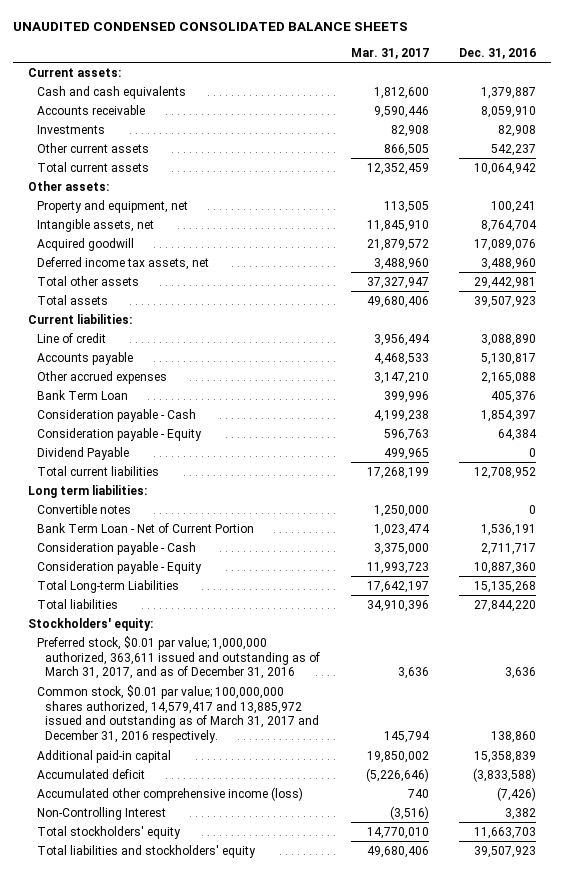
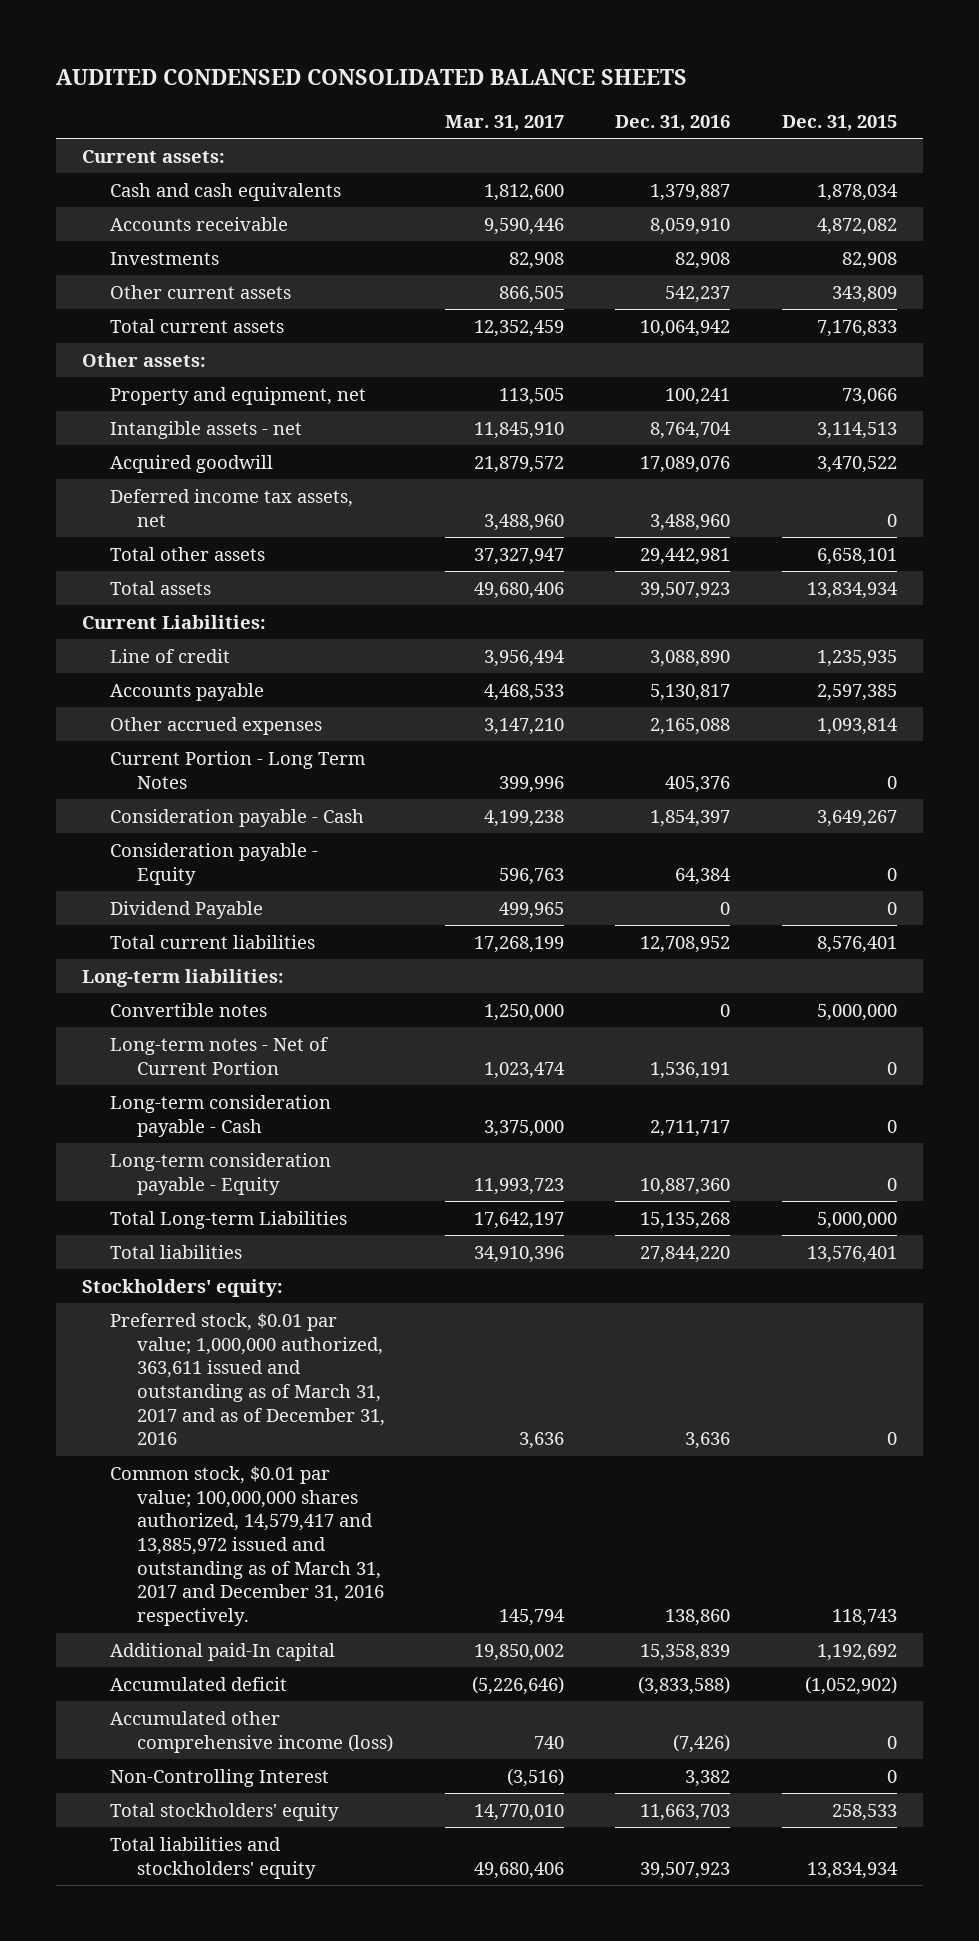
[12,22,408,32] UNAUDITED CONDENSED CONSOLIDATED BALANCE SHEETS -> [56,69,688,86] AUDITED CONDENSED CONSOLIDATED BALANCE SHEETS
none -> [781,114,897,131] Dec. 31, 2015
[36,218,154,232] Intangible assets, net -> [109,420,302,439] Intangible assets - net
[28,313,133,324] Current liabilities: -> [82,614,267,629] Current Liabilities:
[36,389,128,400] Bank Term Loan -> [109,750,365,789] Current Portion - Long Term Notes
[28,484,148,498] Long term liabilities: -> [82,968,285,987] Long-term liabilities:
[36,522,254,533] Bank Term Loan - Net of Current Portion -> [109,1036,329,1075] Long-term notes - Net of Current Portion
[36,541,196,555] Consideration payable - Cash -> [109,1094,331,1137] Long-term consideration payable - Cash
[36,560,202,574] Consideration payable - Equity -> [109,1152,331,1195] Long-term consideration payable - Equity
[36,635,321,680] Preferred stock, $0.01 par value; 1,000,000 authorized, 363,611 issued and outstanding as of March 31, 2017, and as of December 31, 2016 -> [109,1312,385,1446] Preferred stock, $0.01 par value; 1,000,000 authorized, 363,611 issued and outstanding as of March 31, 2017 and as of December 31, 2016
[36,749,171,763] Additional paid-in capital -> [109,1642,335,1661] Additional paid-In capital

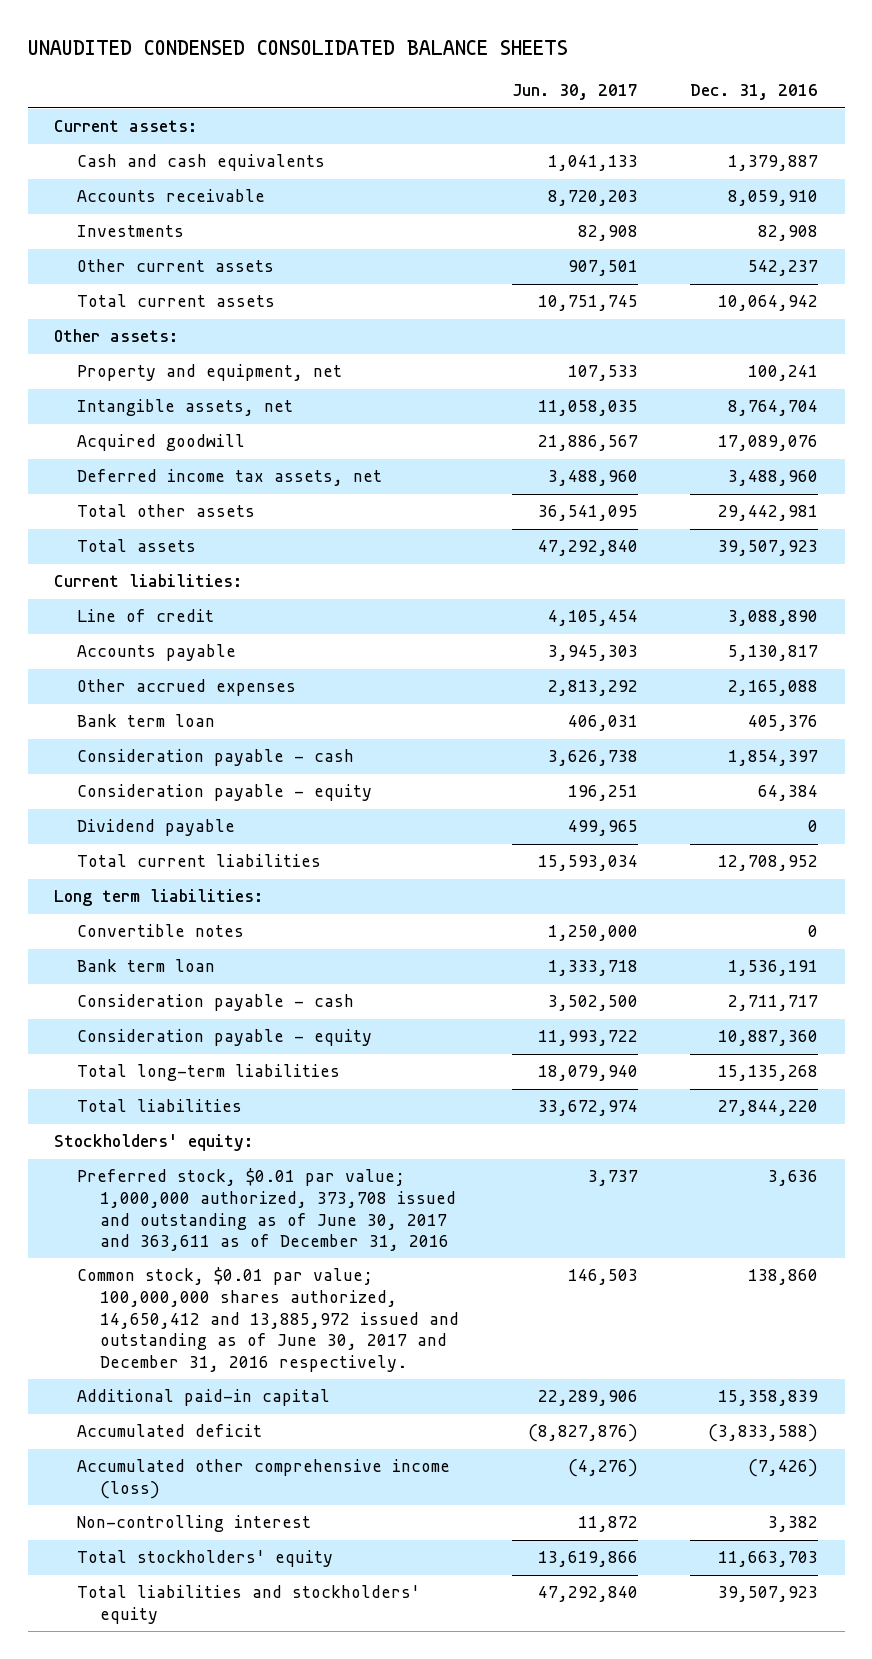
[56,69,688,86] AUDITED CONDENSED CONSOLIDATED BALANCE SHEETS -> [27,40,568,56] UNAUDITED CONDENSED CONSOLIDATED BALANCE SHEETS
[444,114,564,131] Mar. 31, 2017 -> none
[781,114,897,131] Dec. 31, 2015 -> none
none -> [511,84,638,101] Jun. 30, 2017
[109,420,302,439] Intangible assets - net -> [77,399,294,417] Intangible assets, net
[82,614,267,629] Current Liabilities: -> [54,574,243,588] Current liabilities:
[109,750,365,789] Current Portion - Long Term Notes -> [77,714,216,728] Bank term loan
[109,808,364,827] Consideration payable - Cash -> [77,749,355,767] Consideration payable - cash
[109,842,318,885] Consideration payable - Equity -> [77,784,373,802] Consideration payable - equity
[109,900,263,919] Dividend Payable -> [77,819,236,837] Dividend payable
[82,968,285,987] Long-term liabilities: -> [54,889,264,907] Long term liabilities:
[109,1036,329,1075] Long-term notes - Net of Current Portion -> [77,959,216,973] Bank term loan
[109,1094,331,1137] Long-term consideration payable - Cash -> [77,994,355,1012] Consideration payable - cash
[109,1152,331,1195] Long-term consideration payable - Equity -> [77,1029,373,1047] Consideration payable - equity
[109,1210,347,1229] Total Long-term Liabilities -> [77,1064,341,1082] Total long-term liabilities
[109,1312,385,1446] Preferred stock, $0.01 par value; 1,000,000 authorized, 363,611 issued and outstanding as of March 31, 2017 and as of December 31, 2016 -> [77,1168,456,1252] Preferred stock, $0.01 par value; 1,000,000 authorized, 373,708 issued and outstanding as of June 30, 2017 and 363,611 as of December 31, 2016
[109,1465,384,1627] Common stock, $0.01 par value; 100,000,000 shares authorized, 14,579,417 and 13,885,972 issued and outstanding as of March 31, 2017 and December 31, 2016 respectively. -> [77,1267,459,1372] Common stock, $0.01 par value; 100,000,000 shares authorized, 14,650,412 and 13,885,972 issued and outstanding as of June 30, 2017 and December 31, 2016 respectively.
[109,1642,335,1661] Additional paid-In capital -> [77,1389,331,1407] Additional paid-in capital
[109,1768,329,1787] Non-Controlling Interest -> [77,1515,312,1533] Non-controlling interest

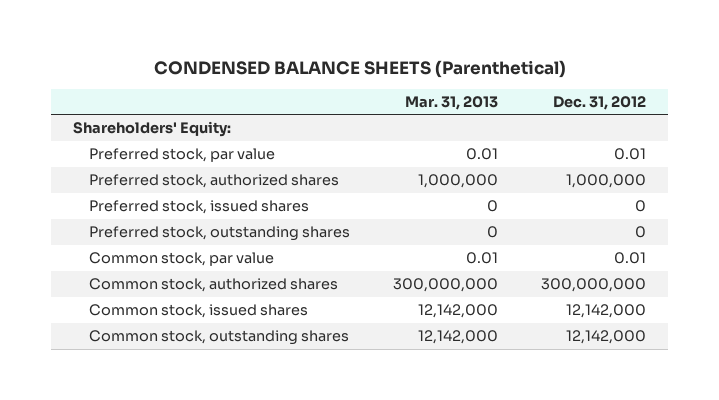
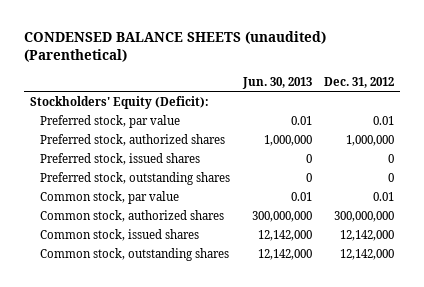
[153,60,566,79] CONDENSED BALANCE SHEETS (Parenthetical) -> [24,31,327,63] CONDENSED BALANCE SHEETS (unaudited) (Parenthetical)
[405,95,499,110] Mar. 31, 2013 -> none
none -> [241,77,312,90] Jun. 30, 2013
[72,121,231,138] Shareholders' Equity: -> [30,95,210,109] Stockholders' Equity (Deficit):

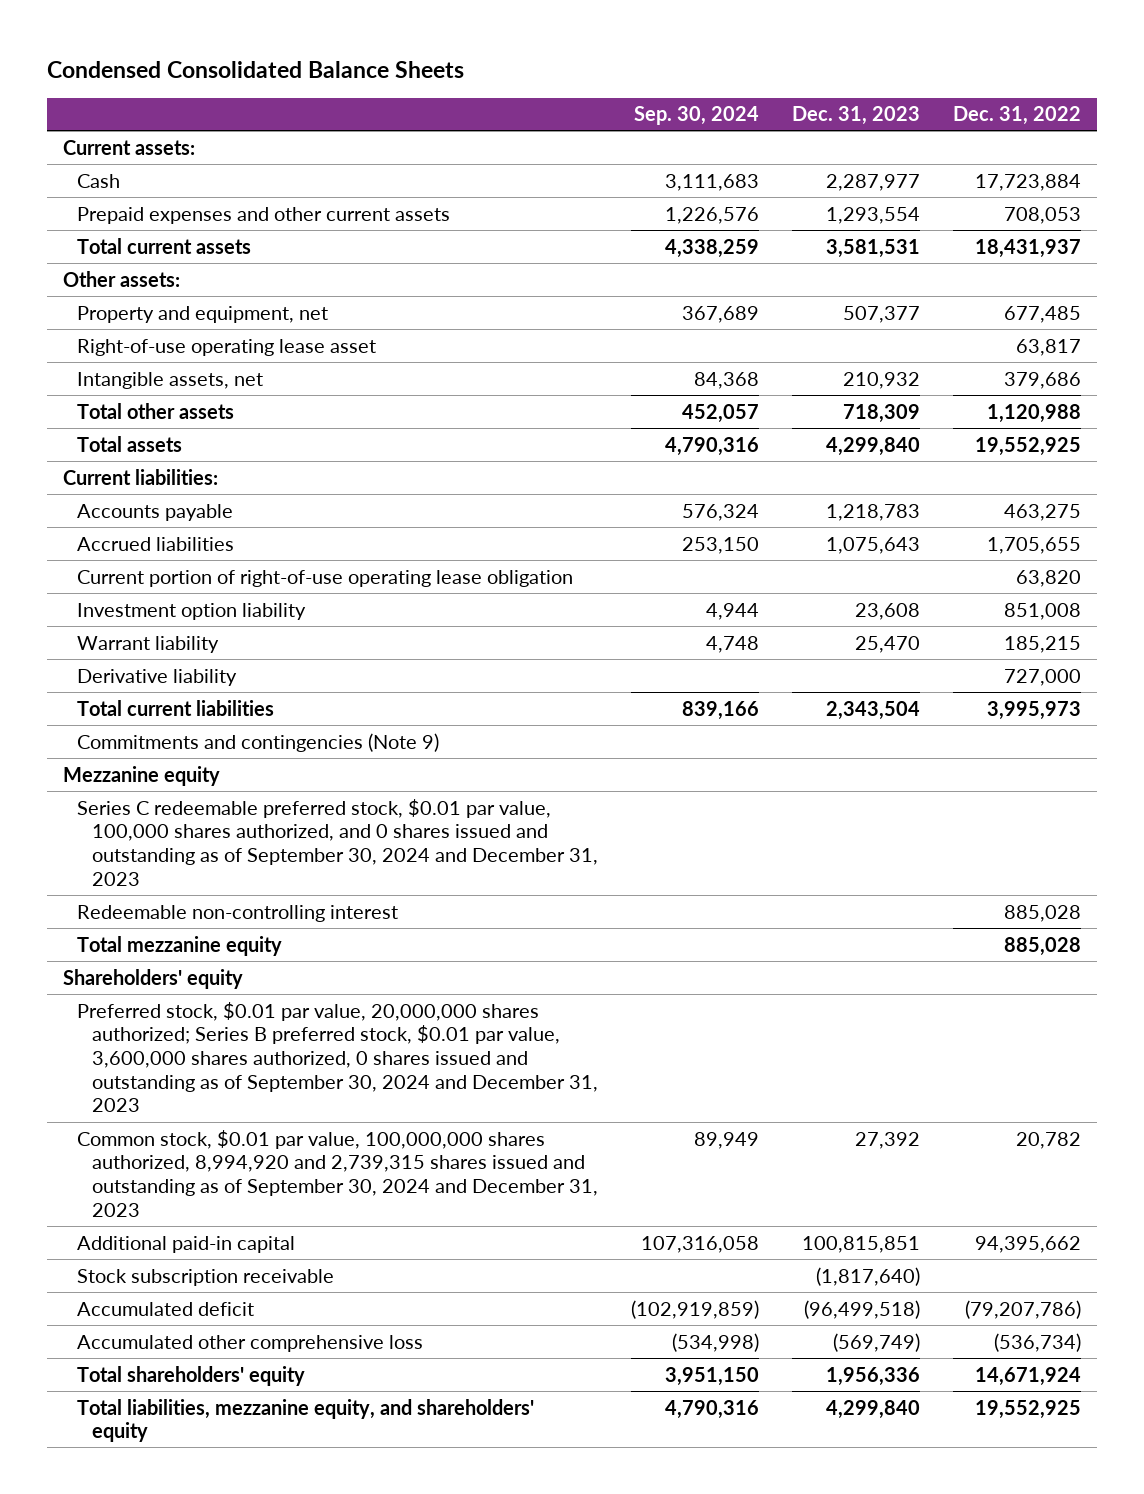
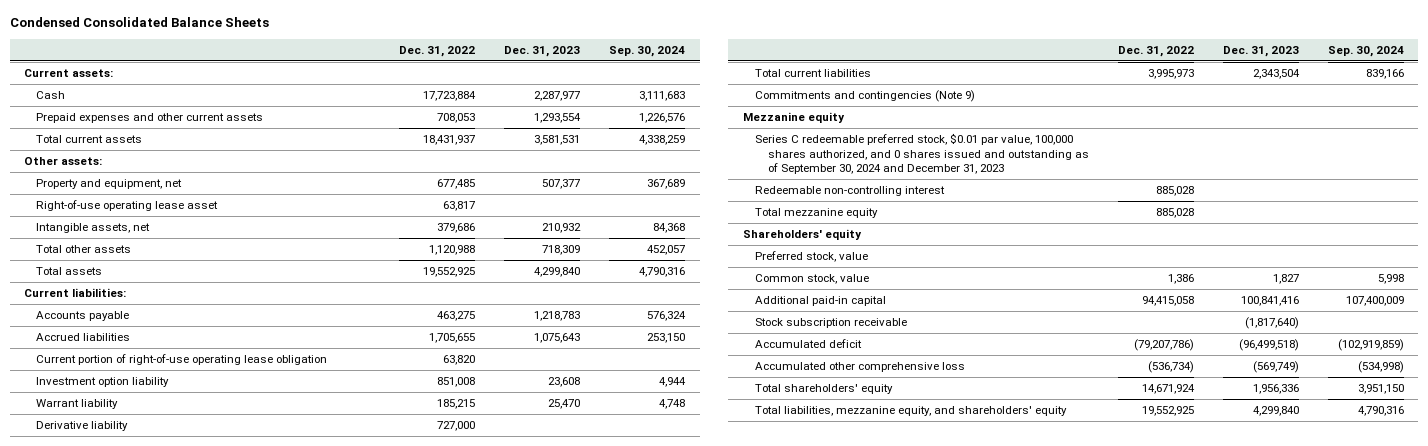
[77,1129,598,1217] Common stock, $0.01 par value, 100,000,000 shares authorized, 8,994,920 and 2,739,315 shares issued and outstanding as of September 30, 2024 and December 31, 2023 -> none
[77,1001,598,1113] Preferred stock, $0.01 par value, 20,000,000 shares authorized; Series B preferred stock, $0.01 par value, 3,600,000 shares authorized, 0 shares issued and outstanding as of September 30, 2024 and December 31, 2023 -> [755,250,869,262] Preferred stock, value
none -> [755,273,870,284] Common stock, value
[640,1235,759,1253] 107,316,058 -> [1345,295,1404,306] 107,400,009
[801,1235,920,1253] 100,815,851 -> [1240,295,1299,306] 100,841,416
[974,1235,1081,1253] 94,395,662 -> [1141,295,1194,306] 94,415,058

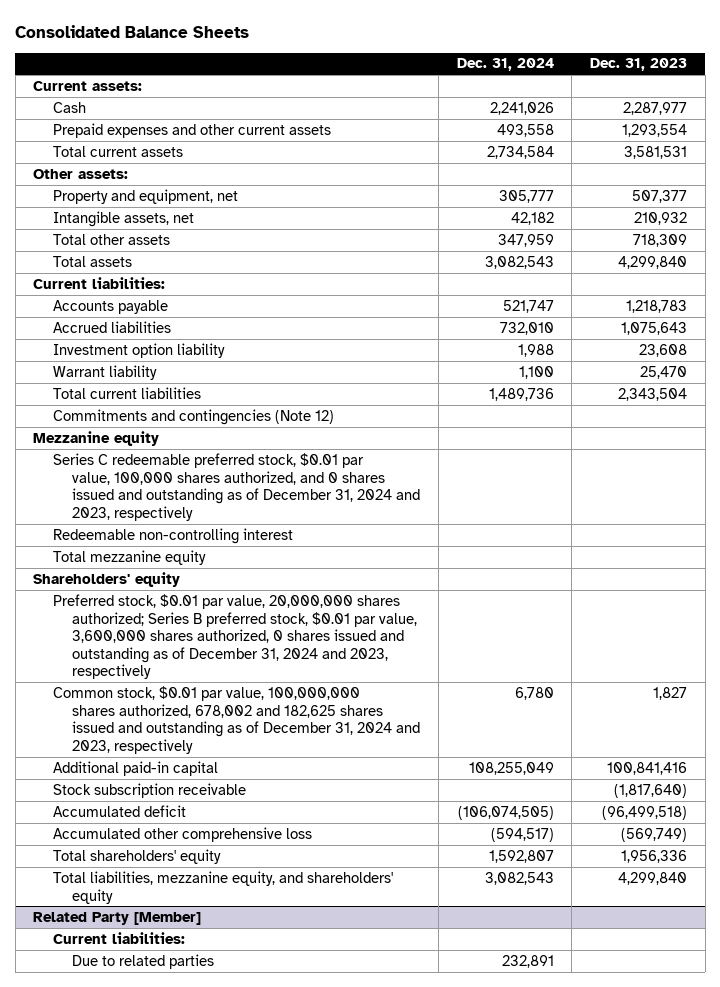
[9,17,269,28] Condensed Consolidated Balance Sheets -> [15,24,250,38] Consolidated Balance Sheets
[398,45,475,57] Dec. 31, 2022 -> none
[609,45,686,57] Sep. 30, 2024 -> none
none -> [456,58,554,72] Dec. 31, 2024
[36,199,219,211] Right-of-use operating lease asset -> none
[36,353,328,365] Current portion of right-of-use operating lease obligation -> none
[36,420,129,431] Derivative liability -> none
[755,89,976,102] Commitments and contingencies (Note 9) -> [52,408,334,425] Commitments and contingencies (Note 12)
[755,132,1089,175] Series C redeemable preferred stock, $0.01 par value, 100,000 shares authorized, and 0 shares issued and outstanding as of September 30, 2024 and December 31, 2023 -> [52,452,421,521] Series C redeemable preferred stock, $0.01 par value, 100,000 shares authorized, and 0 shares issued and outstanding as of December 31, 2024 and 2023, respectively
[755,250,869,262] Preferred stock, value -> [52,593,418,680] Preferred stock, $0.01 par value, 20,000,000 shares authorized; Series B preferred stock, $0.01 par value, 3,600,000 shares authorized, 0 shares issued and outstanding as of December 31, 2024 and 2023, respectively
[755,273,870,284] Common stock, value -> [52,685,421,754] Common stock, $0.01 par value, 100,000,000 shares authorized, 678,002 and 182,625 shares issued and outstanding as of December 31, 2024 and 2023, respectively
none -> [33,911,202,925] Related Party [Member]
none -> [52,931,185,944] Current liabilities:
none -> [72,953,215,969] Due to related parties

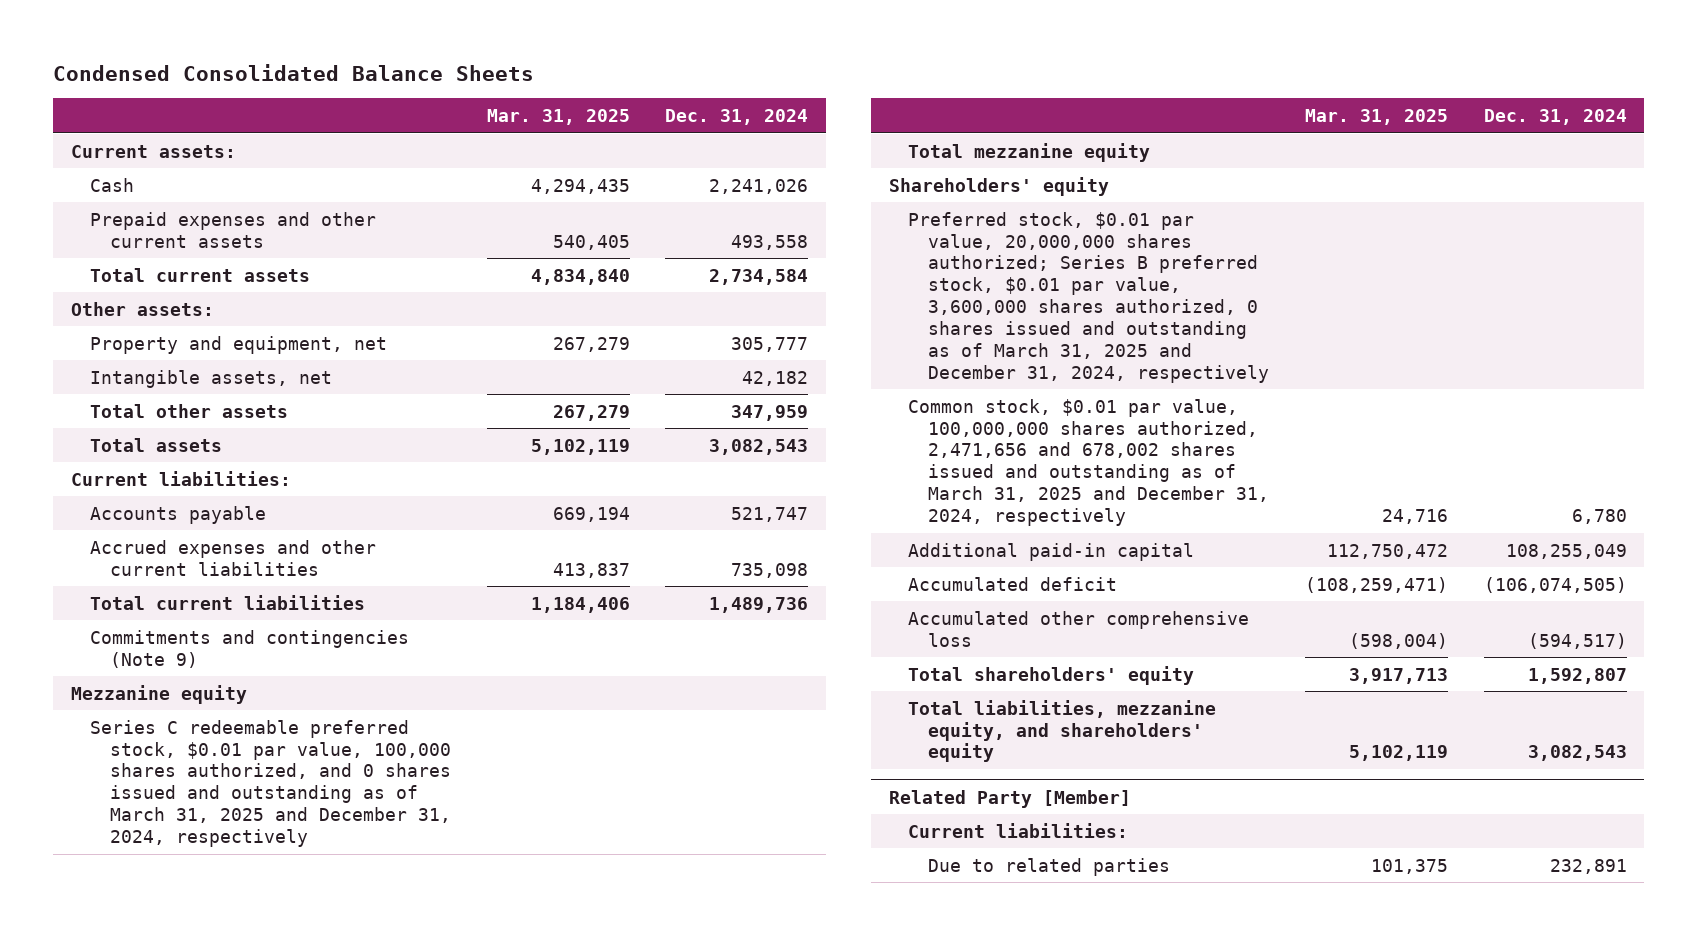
[15,24,250,38] Consolidated Balance Sheets -> [52,63,534,81] Condensed Consolidated Balance Sheets
[590,58,688,72] Dec. 31, 2023 -> none
none -> [486,109,630,126] Mar. 31, 2025
[52,320,171,333] Accrued liabilities -> none
[52,342,225,358] Investment option liability -> none
[52,364,157,380] Warrant liability -> none
none -> [90,539,377,576] Accrued expenses and other current liabilities
[52,408,334,425] Commitments and contingencies (Note 12) -> [90,629,410,668] Commitments and contingencies (Note 9)
[52,527,293,544] Redeemable non-controlling interest -> none
[52,452,421,521] Series C redeemable preferred stock, $0.01 par value, 100,000 shares authorized, and 0 shares issued and outstanding as of December 31, 2024 and 2023, respectively -> [90,719,452,847] Series C redeemable preferred stock, $0.01 par value, 100,000 shares authorized, and 0 shares issued and outstanding as of March 31, 2025 and December 31, 2024, respectively
[52,593,418,680] Preferred stock, $0.01 par value, 20,000,000 shares authorized; Series B preferred stock, $0.01 par value, 3,600,000 shares authorized, 0 shares issued and outstanding as of December 31, 2024 and 2023, respectively -> [908,211,1270,383] Preferred stock, $0.01 par value, 20,000,000 shares authorized; Series B preferred stock, $0.01 par value, 3,600,000 shares authorized, 0 shares issued and outstanding as of March 31, 2025 and December 31, 2024, respectively
[52,685,421,754] Common stock, $0.01 par value, 100,000,000 shares authorized, 678,002 and 182,625 shares issued and outstanding as of December 31, 2024 and 2023, respectively -> [908,398,1270,526] Common stock, $0.01 par value, 100,000,000 shares authorized, 2,471,656 and 678,002 shares issued and outstanding as of March 31, 2025 and December 31, 2024, respectively
[52,782,246,798] Stock subscription receivable -> none

